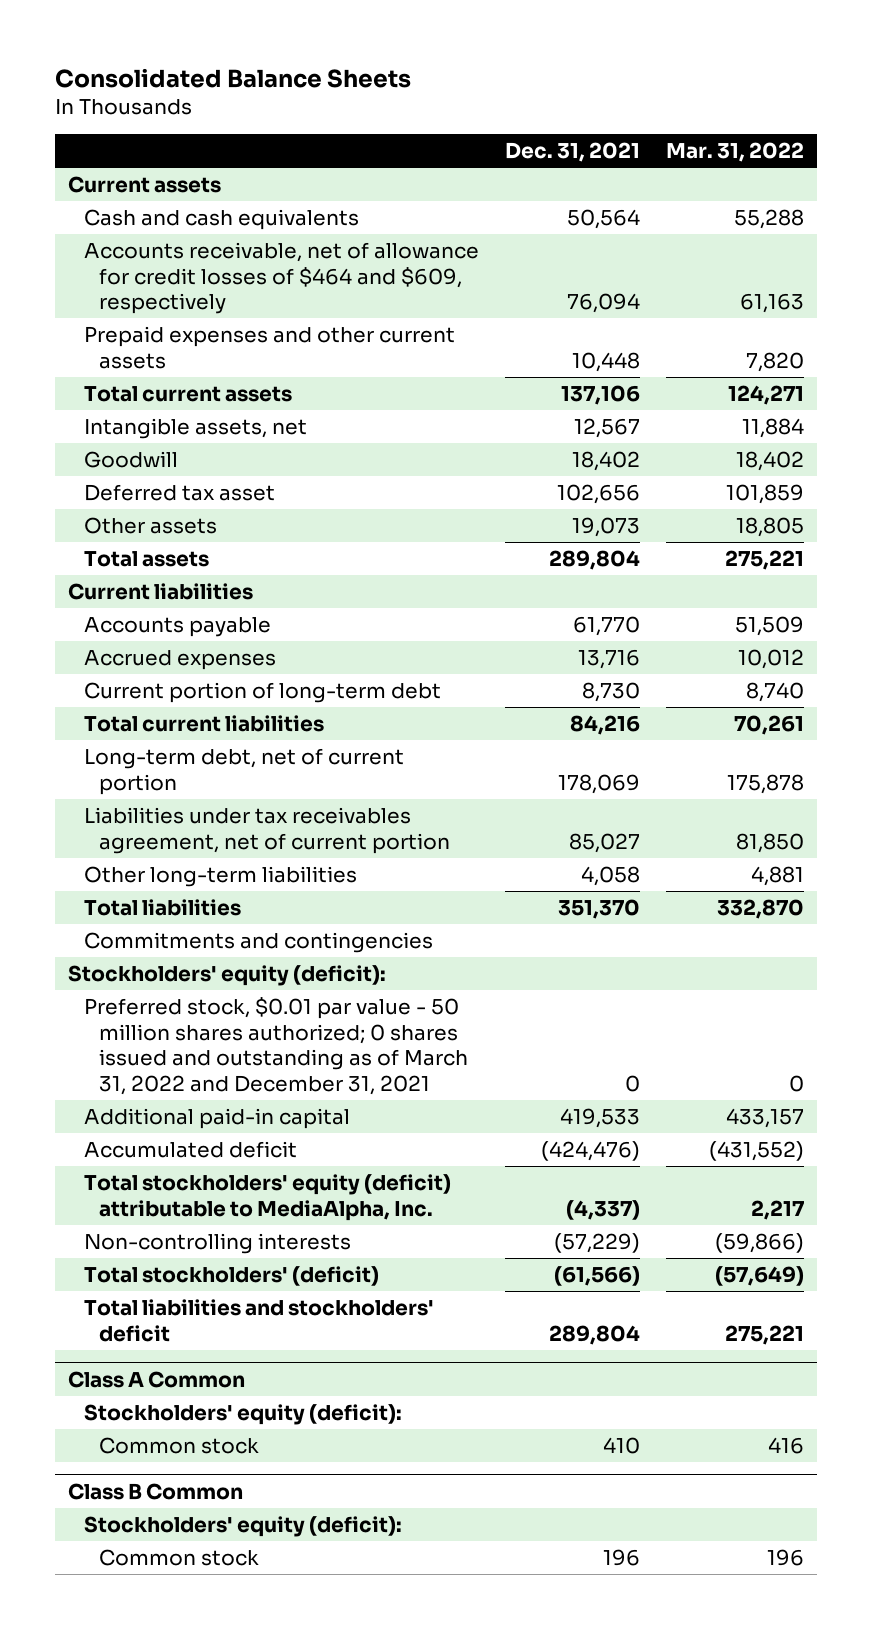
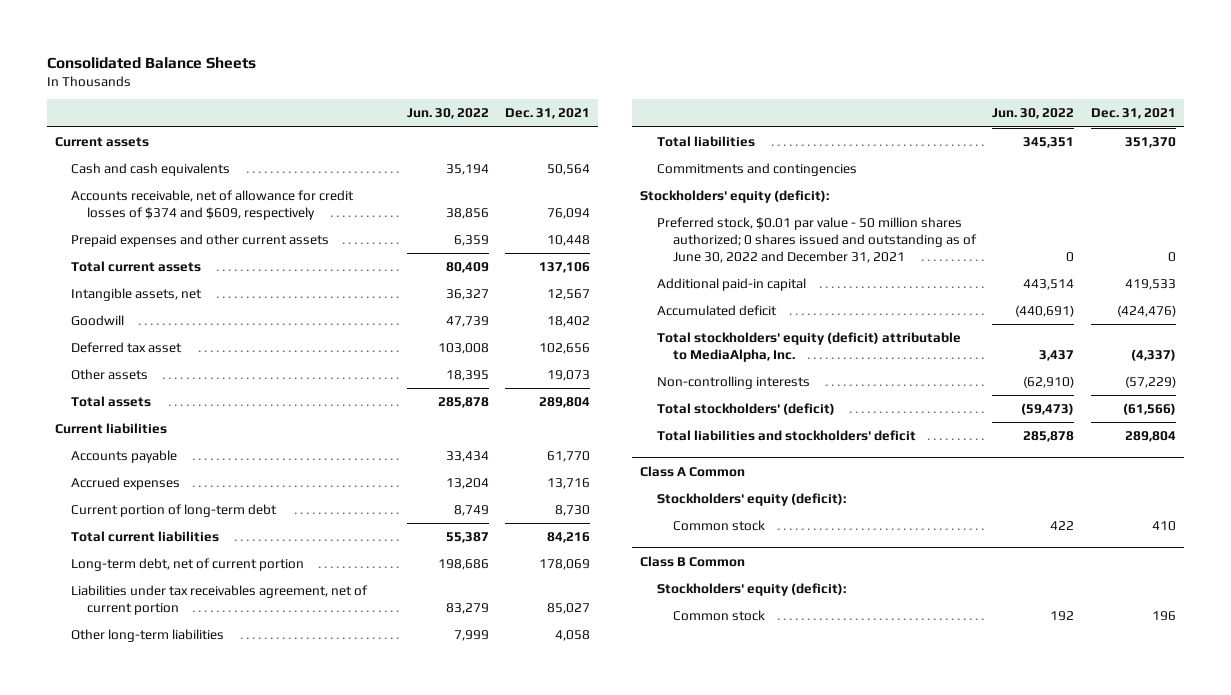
[665,142,804,163] Mar. 31, 2022 -> none
none -> [406,108,489,120] Jun. 30, 2022
[83,241,479,315] Accounts receivable, net of allowance for credit losses of $464 and $609, respectively -> [71,190,355,220] Accounts receivable, net of allowance for credit losses of $374 and $609, respectively
[83,996,469,1095] Preferred stock, $0.01 par value - 50 million shares authorized; 0 shares issued and outstanding as of March 31, 2022 and December 31, 2021 -> [656,217,977,263] Preferred stock, $0.01 par value - 50 million shares authorized; 0 shares issued and outstanding as of June 30, 2022 and December 31, 2021

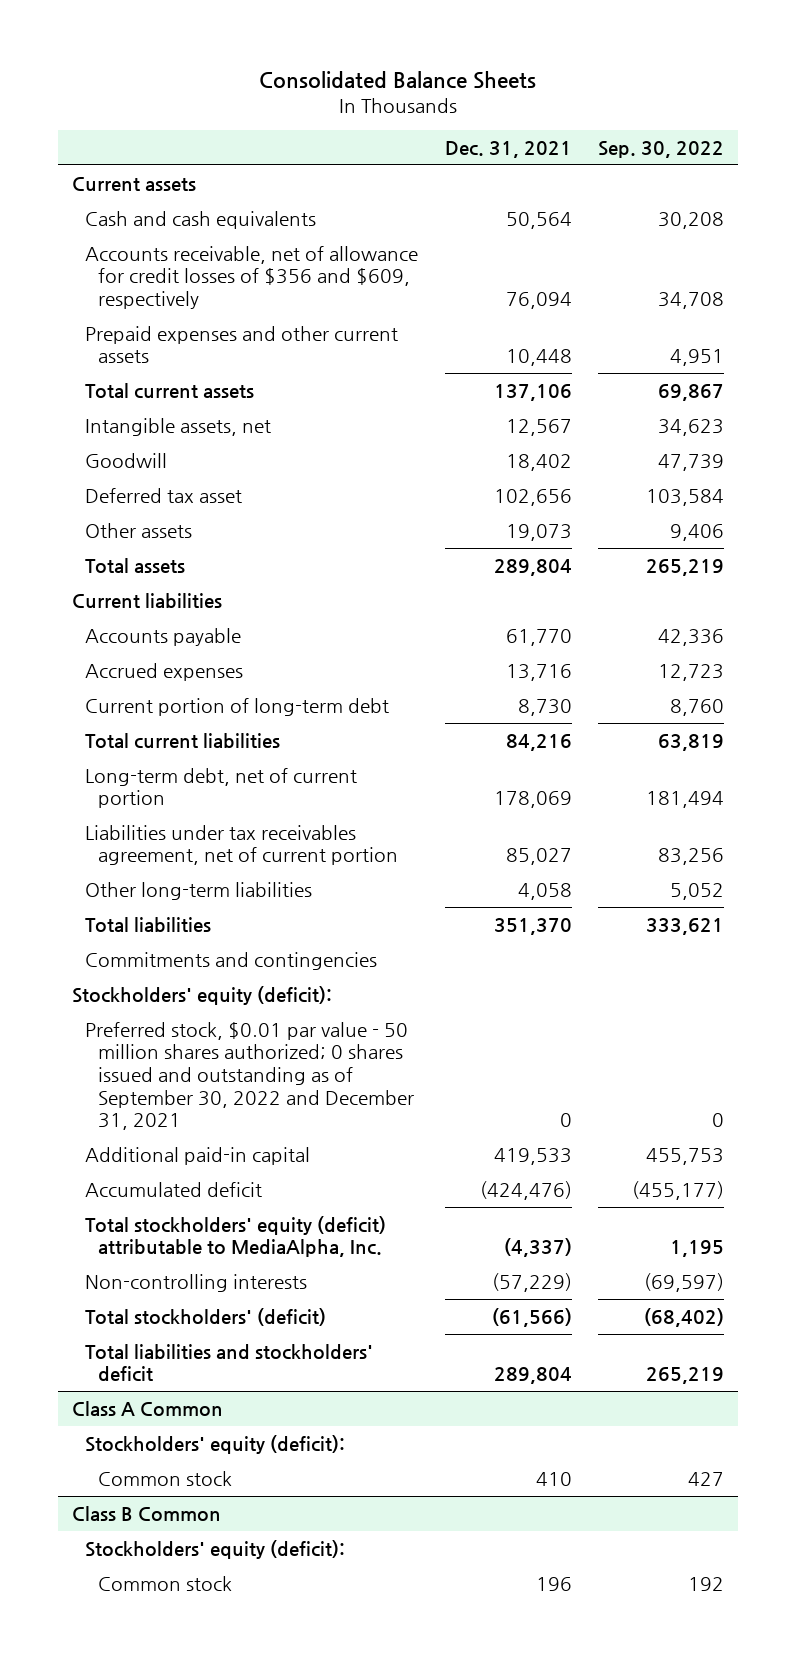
[406,108,489,120] Jun. 30, 2022 -> none
none -> [598,141,725,159] Sep. 30, 2022
[71,190,355,220] Accounts receivable, net of allowance for credit losses of $374 and $609, respectively -> [84,245,418,310] Accounts receivable, net of allowance for credit losses of $356 and $609, respectively
[656,217,977,263] Preferred stock, $0.01 par value - 50 million shares authorized; 0 shares issued and outstanding as of June 30, 2022 and December 31, 2021 -> [84,1021,415,1131] Preferred stock, $0.01 par value - 50 million shares authorized; 0 shares issued and outstanding as of September 30, 2022 and December 31, 2021

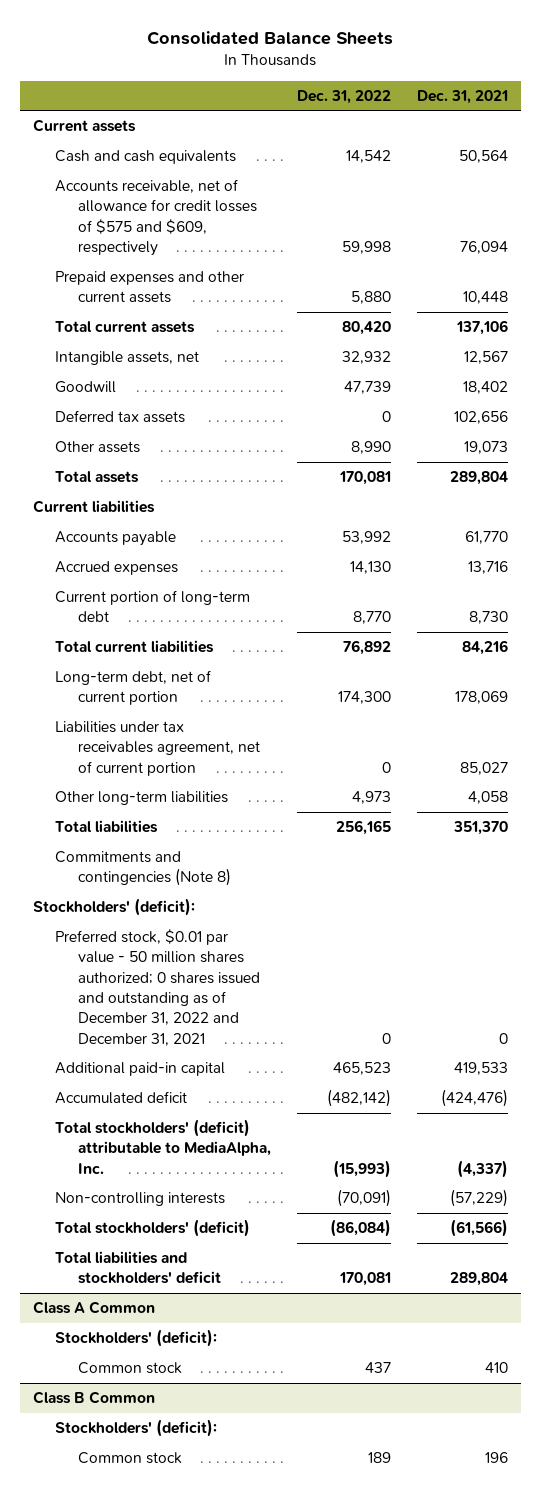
[598,141,725,159] Sep. 30, 2022 -> none
none -> [297,89,392,104] Dec. 31, 2022
[84,245,418,310] Accounts receivable, net of allowance for credit losses of $356 and $609, respectively -> [55,179,258,257] Accounts receivable, net of allowance for credit losses of $575 and $609, respectively
[84,487,242,503] Deferred tax asset -> [55,410,186,424] Deferred tax assets
[84,951,377,970] Commitments and contingencies -> [55,851,232,887] Commitments and contingencies (Note 8)
[71,985,332,1005] Stockholders' equity (deficit): -> [32,898,195,917] Stockholders' (deficit):
[84,1021,415,1131] Preferred stock, $0.01 par value - 50 million shares authorized; 0 shares issued and outstanding as of September 30, 2022 and December 31, 2021 -> [55,929,261,1046] Preferred stock, $0.01 par value - 50 million shares authorized; 0 shares issued and outstanding as of December 31, 2022 and December 31, 2021
[84,1215,386,1258] Total stockholders' equity (deficit) attributable to MediaAlpha, Inc. -> [55,1119,272,1174] Total stockholders' (deficit) attributable to MediaAlpha, Inc.
[84,1434,345,1454] Stockholders' equity (deficit): -> [55,1329,218,1348] Stockholders' (deficit):
[84,1539,345,1559] Stockholders' equity (deficit): -> [55,1419,218,1438] Stockholders' (deficit):

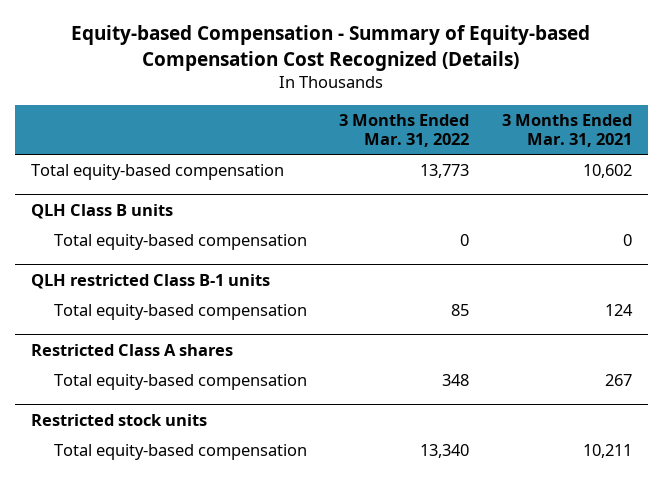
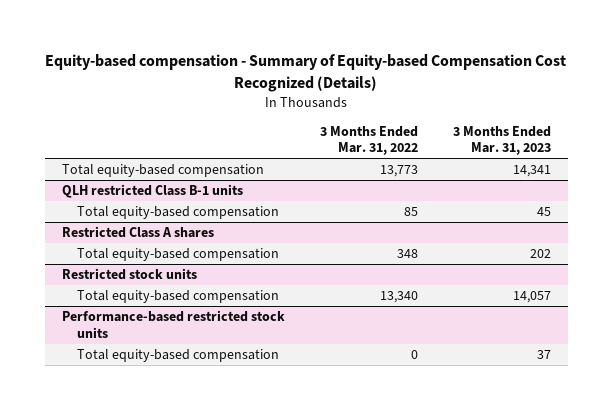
[71,25,591,71] Equity-based Compensation - Summary of Equity-based Compensation Cost Recognized (Details) -> [45,54,567,92] Equity-based compensation - Summary of Equity-based Compensation Cost Recognized (Details)
[501,113,632,148] 3 Months Ended Mar. 31, 2021 -> none
none -> [452,125,551,156] 3 Months Ended Mar. 31, 2023
[30,203,173,219] QLH Class B units -> none
[53,233,307,250] Total equity-based compensation -> none
none -> [62,310,286,338] Performance-based restricted stock units
none -> [76,349,279,363] Total equity-based compensation

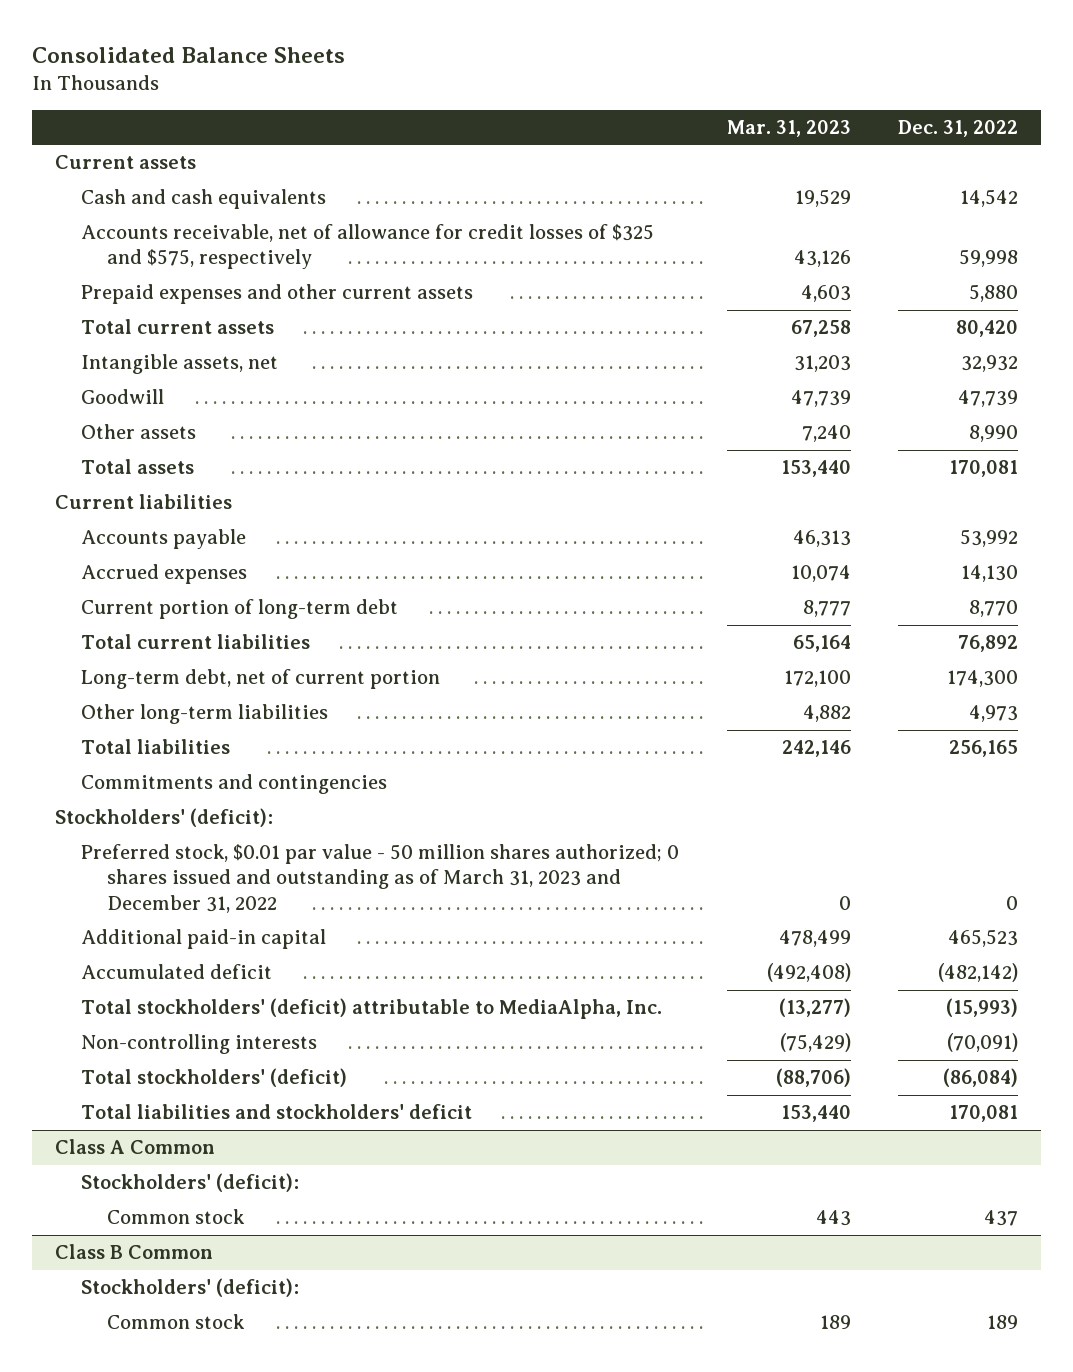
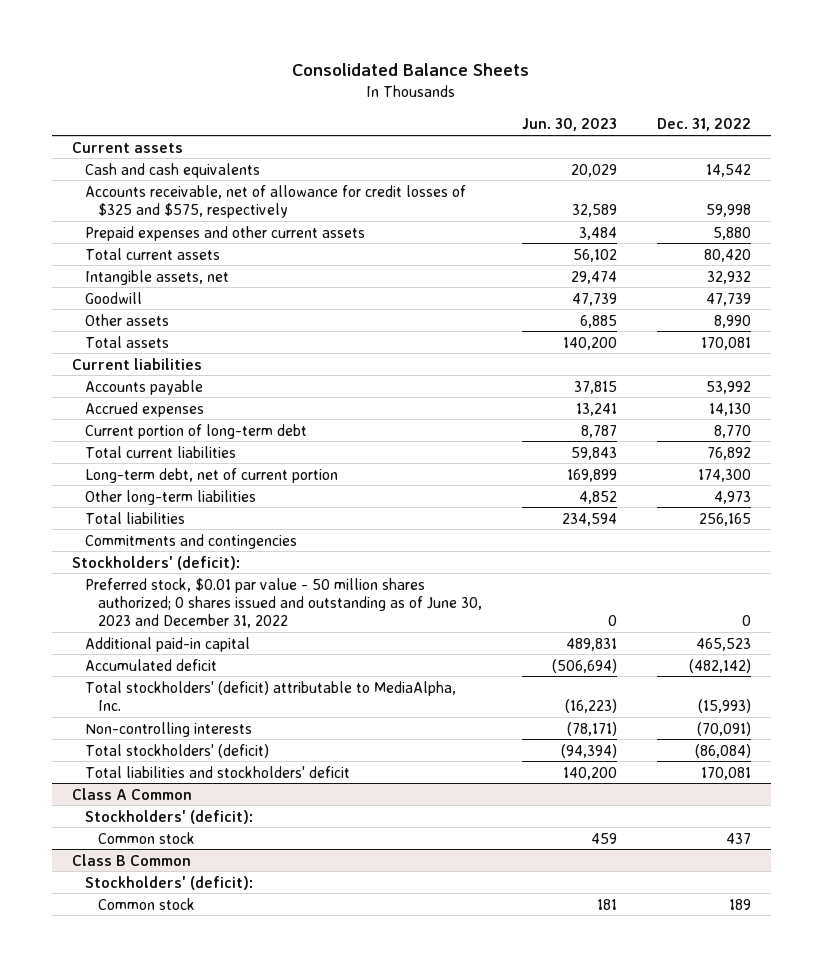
[726,119,851,137] Mar. 31, 2023 -> none
none -> [522,118,618,132] Jun. 30, 2023
[81,844,680,913] Preferred stock, $0.01 par value - 50 million shares authorized; 0 shares issued and outstanding as of March 31, 2023 and December 31, 2022 -> [84,577,483,629] Preferred stock, $0.01 par value - 50 million shares authorized; 0 shares issued and outstanding as of June 30, 2023 and December 31, 2022

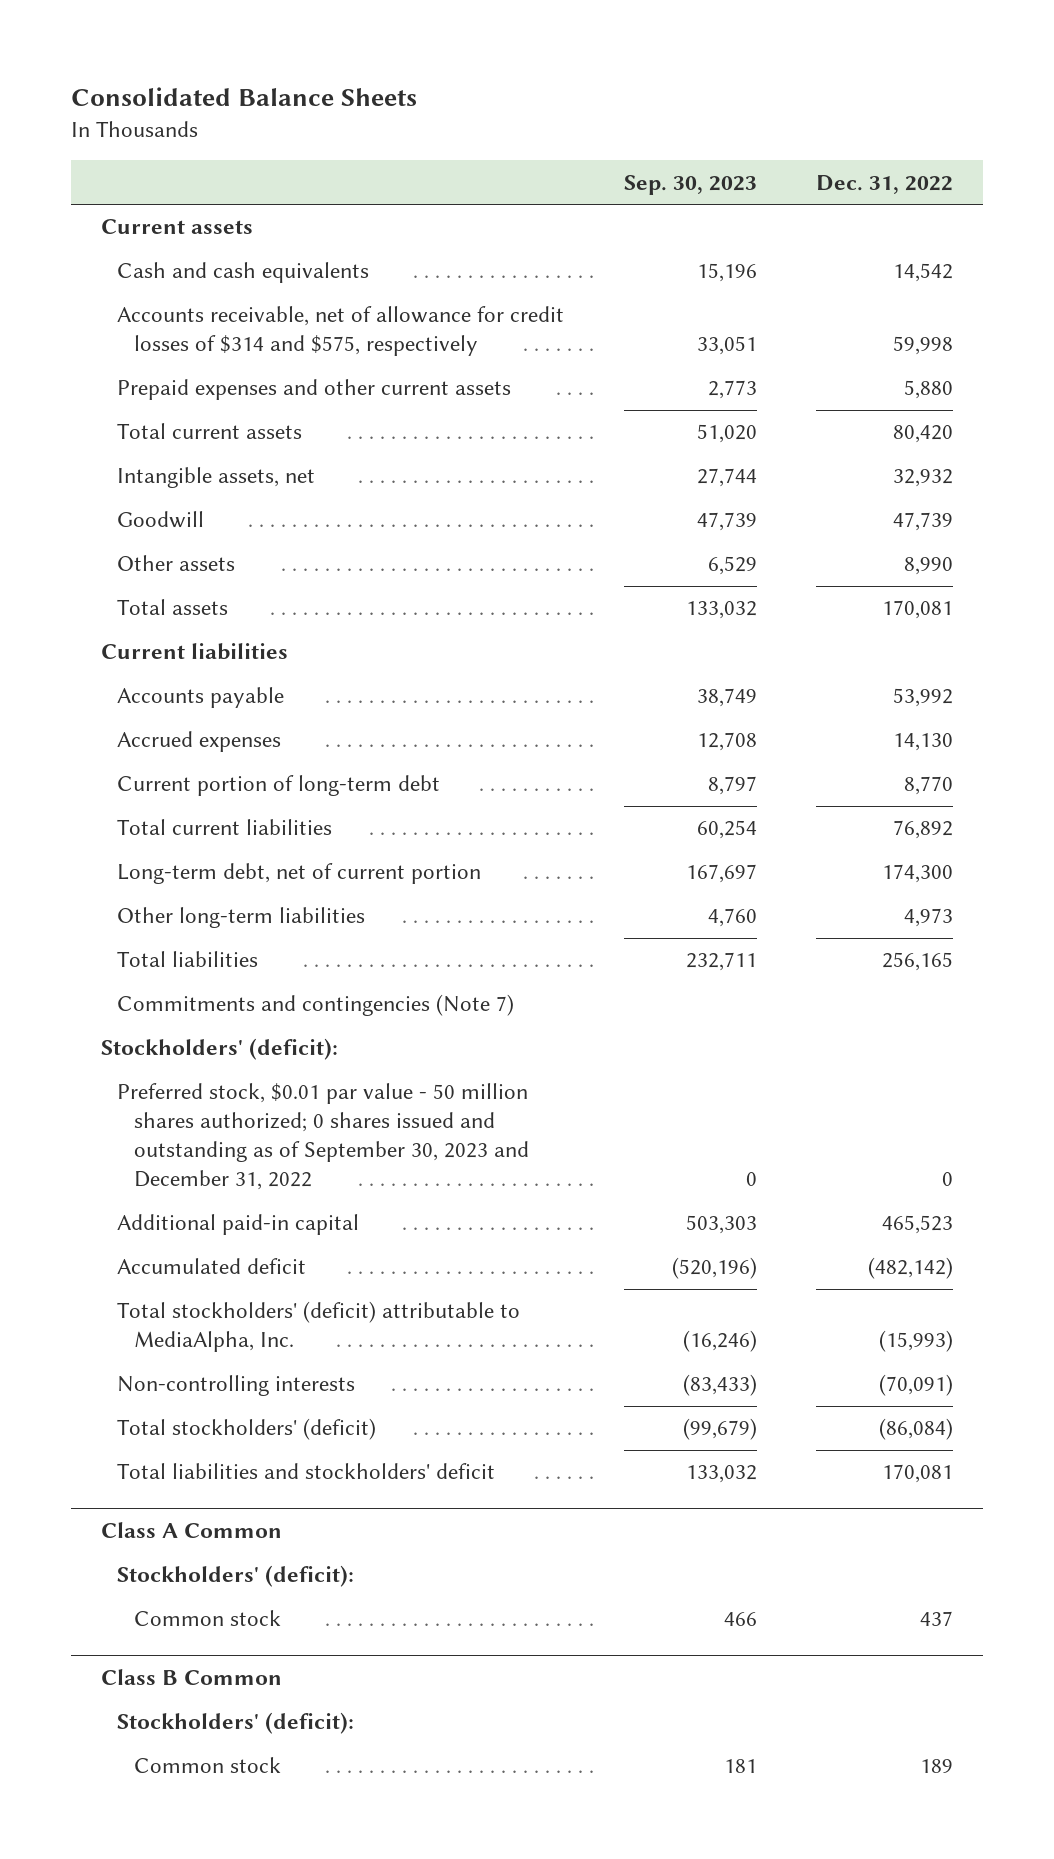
[522,118,618,132] Jun. 30, 2023 -> none
none -> [623,174,757,195] Sep. 30, 2023
[84,184,466,218] Accounts receivable, net of allowance for credit losses of $325 and $575, respectively -> [117,306,565,357] Accounts receivable, net of allowance for credit losses of $314 and $575, respectively
[84,533,297,549] Commitments and contingencies -> [117,994,515,1017] Commitments and contingencies (Note 7)
[84,577,483,629] Preferred stock, $0.01 par value - 50 million shares authorized; 0 shares issued and outstanding as of June 30, 2023 and December 31, 2022 -> [117,1083,530,1191] Preferred stock, $0.01 par value - 50 million shares authorized; 0 shares issued and outstanding as of September 30, 2023 and December 31, 2022

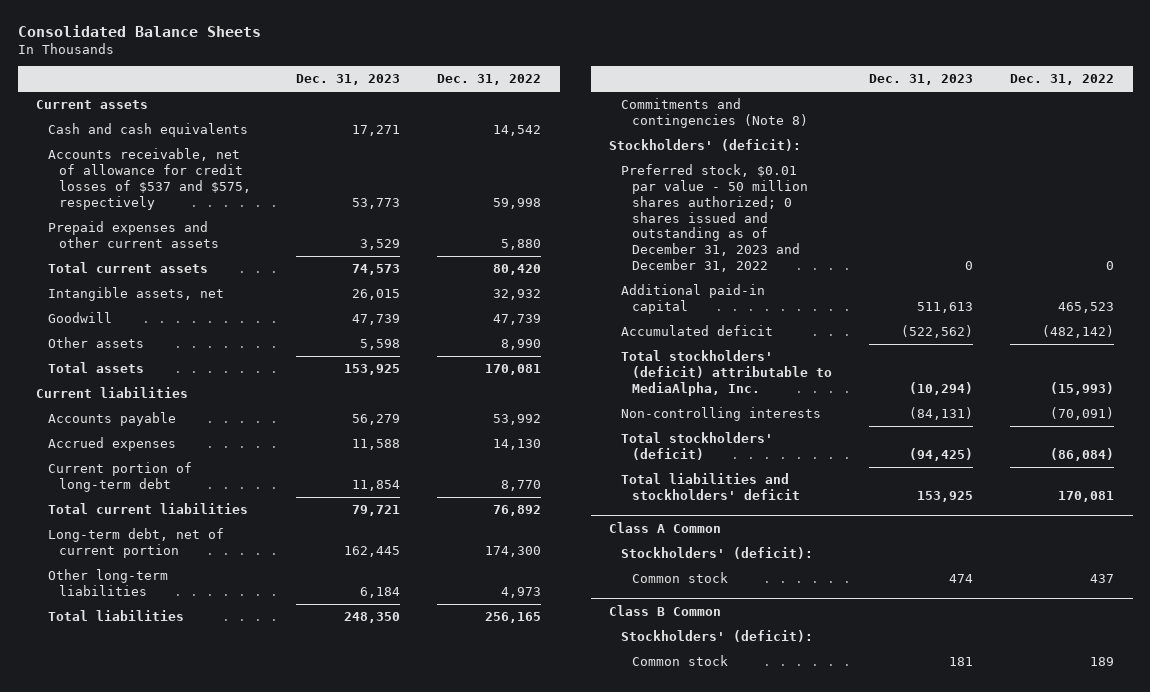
[623,174,757,195] Sep. 30, 2023 -> none
none -> [296,74,401,86] Dec. 31, 2023
[117,306,565,357] Accounts receivable, net of allowance for credit losses of $314 and $575, respectively -> [47,148,252,210] Accounts receivable, net of allowance for credit losses of $537 and $575, respectively
[117,994,515,1017] Commitments and contingencies (Note 7) -> [620,98,809,128] Commitments and contingencies (Note 8)
[117,1083,530,1191] Preferred stock, $0.01 par value - 50 million shares authorized; 0 shares issued and outstanding as of September 30, 2023 and December 31, 2022 -> [620,164,809,272] Preferred stock, $0.01 par value - 50 million shares authorized; 0 shares issued and outstanding as of December 31, 2023 and December 31, 2022

